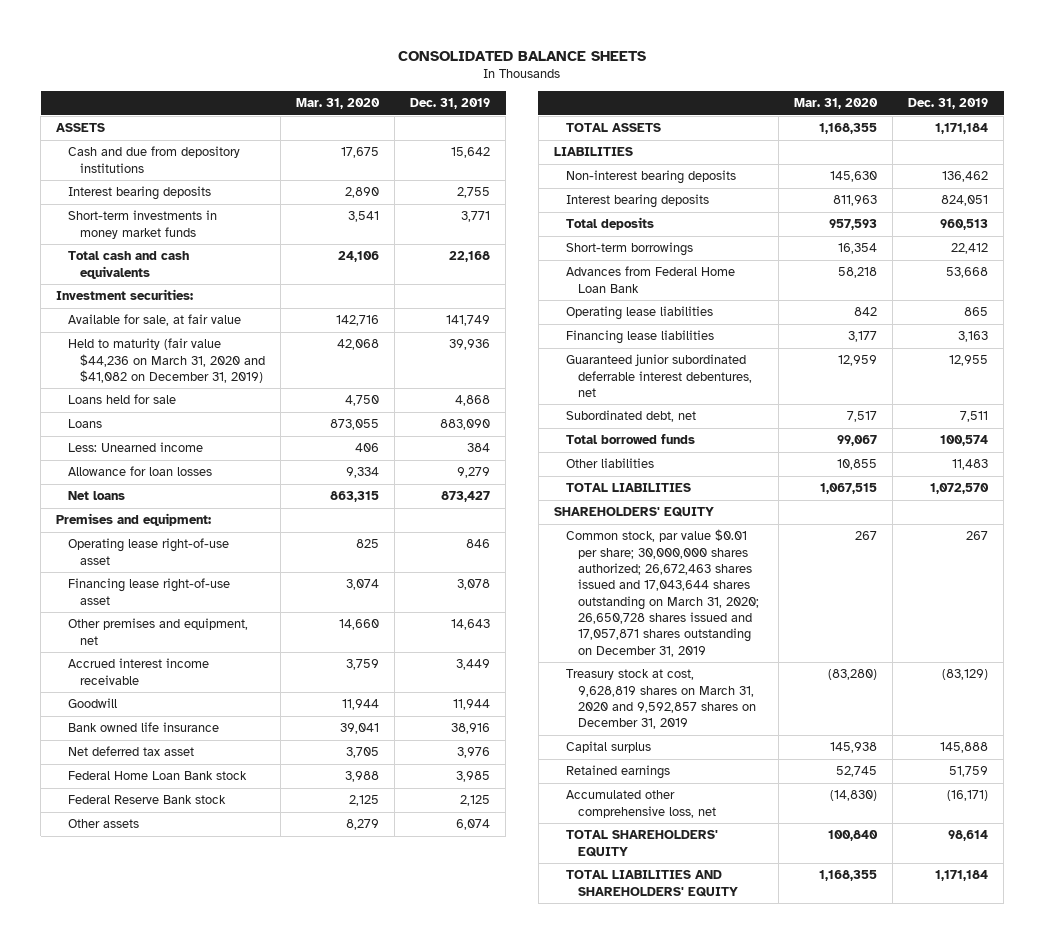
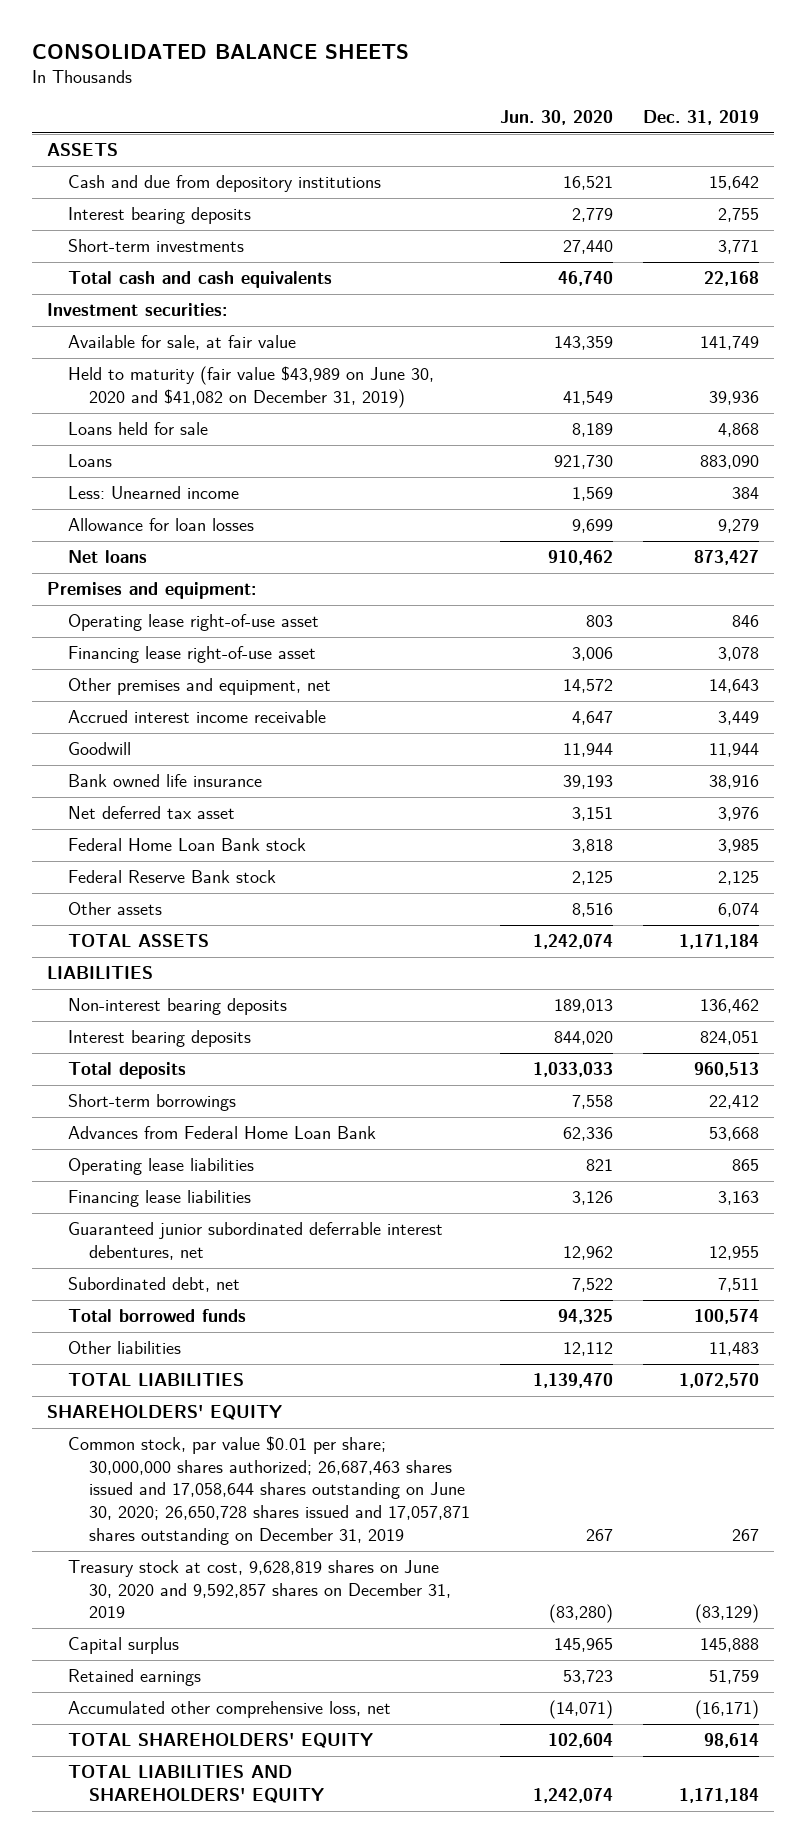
[296,98,381,110] Mar. 31, 2020 -> none
none -> [500,109,614,125] Jun. 30, 2020
[68,210,218,239] Short-term investments in money market funds -> [67,239,244,253] Short-term investments
[68,338,266,383] Held to maturity (fair value $44,236 on March 31, 2020 and $41,082 on December 31, 2019) -> [67,366,434,408] Held to maturity (fair value $43,989 on June 30, 2020 and $41,082 on December 31, 2019)
[566,529,760,657] Common stock, par value $0.01 per share; 30,000,000 shares authorized; 26,672,463 shares issued and 17,043,644 shares outstanding on March 31, 2020; 26,650,728 shares issued and 17,057,871 shares outstanding on December 31, 2019 -> [67,1436,471,1545] Common stock, par value $0.01 per share; 30,000,000 shares authorized; 26,687,463 shares issued and 17,058,644 shares outstanding on June 30, 2020; 26,650,728 shares issued and 17,057,871 shares outstanding on December 31, 2019
[566,669,757,730] Treasury stock at cost, 9,628,819 shares on March 31, 2020 and 9,592,857 shares on December 31, 2019 -> [67,1560,452,1619] Treasury stock at cost, 9,628,819 shares on June 30, 2020 and 9,592,857 shares on December 31, 2019

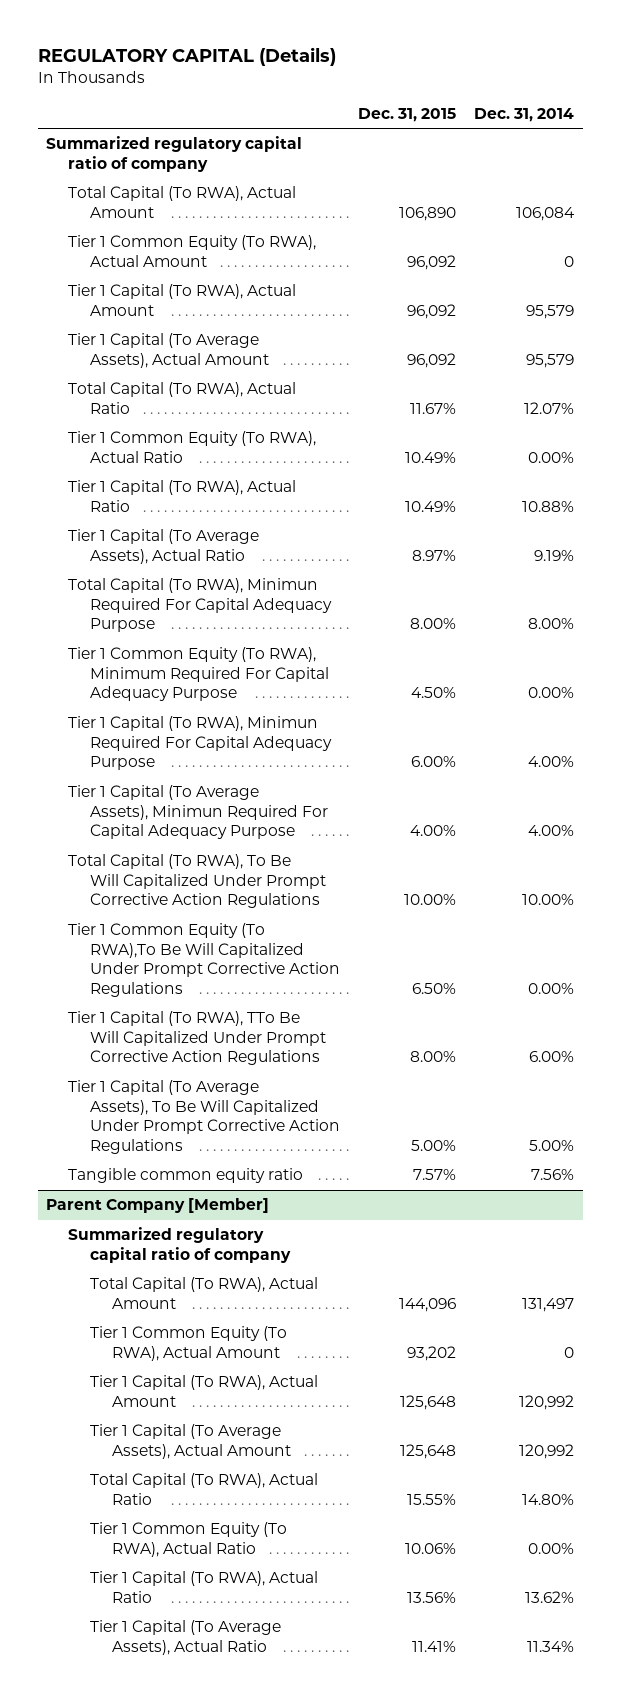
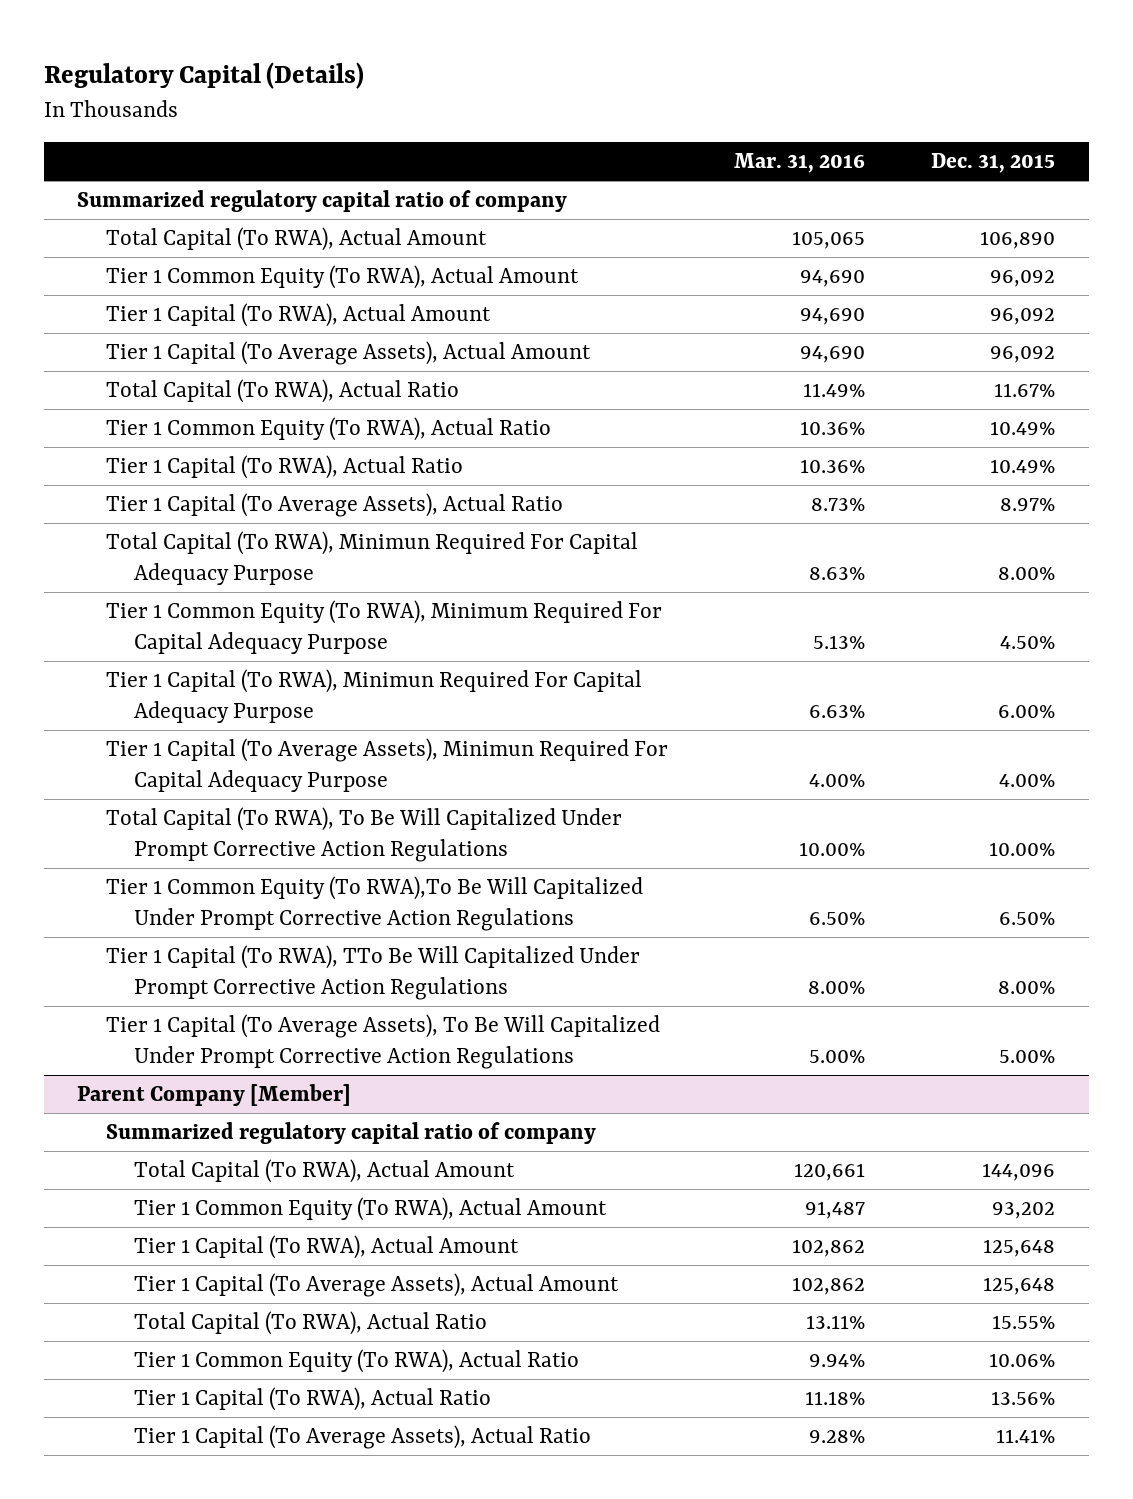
[37,46,336,66] REGULATORY CAPITAL (Details) -> [44,62,365,90] Regulatory Capital (Details)
[473,108,574,123] Dec. 31, 2014 -> none
none -> [734,153,866,174] Mar. 31, 2016
[68,1168,304,1184] Tangible common equity ratio -> none

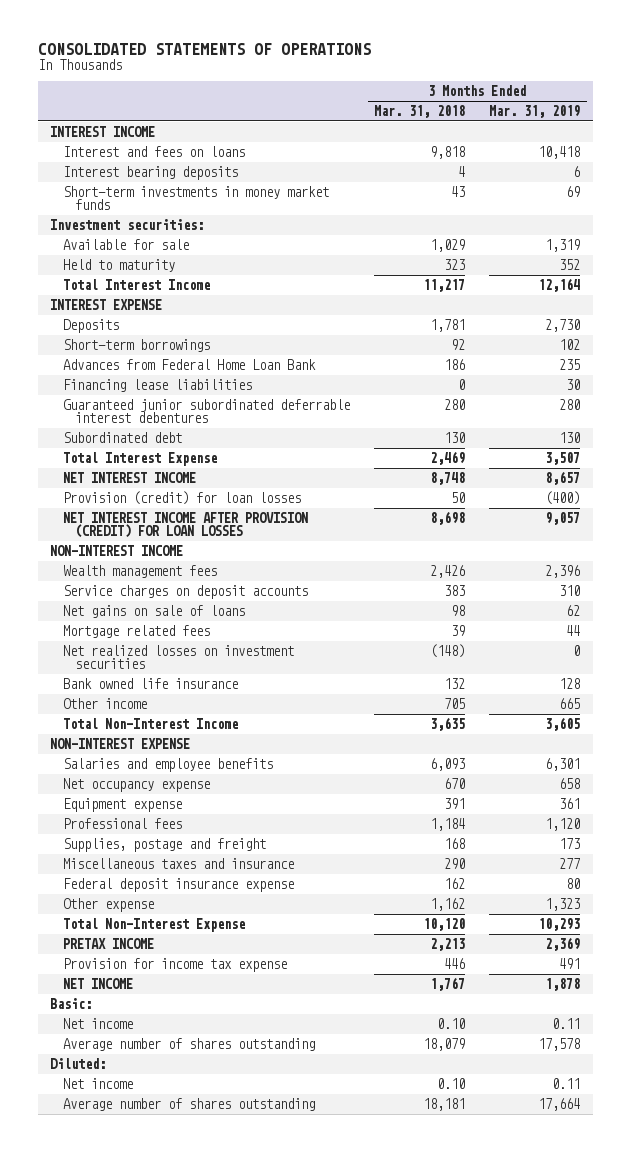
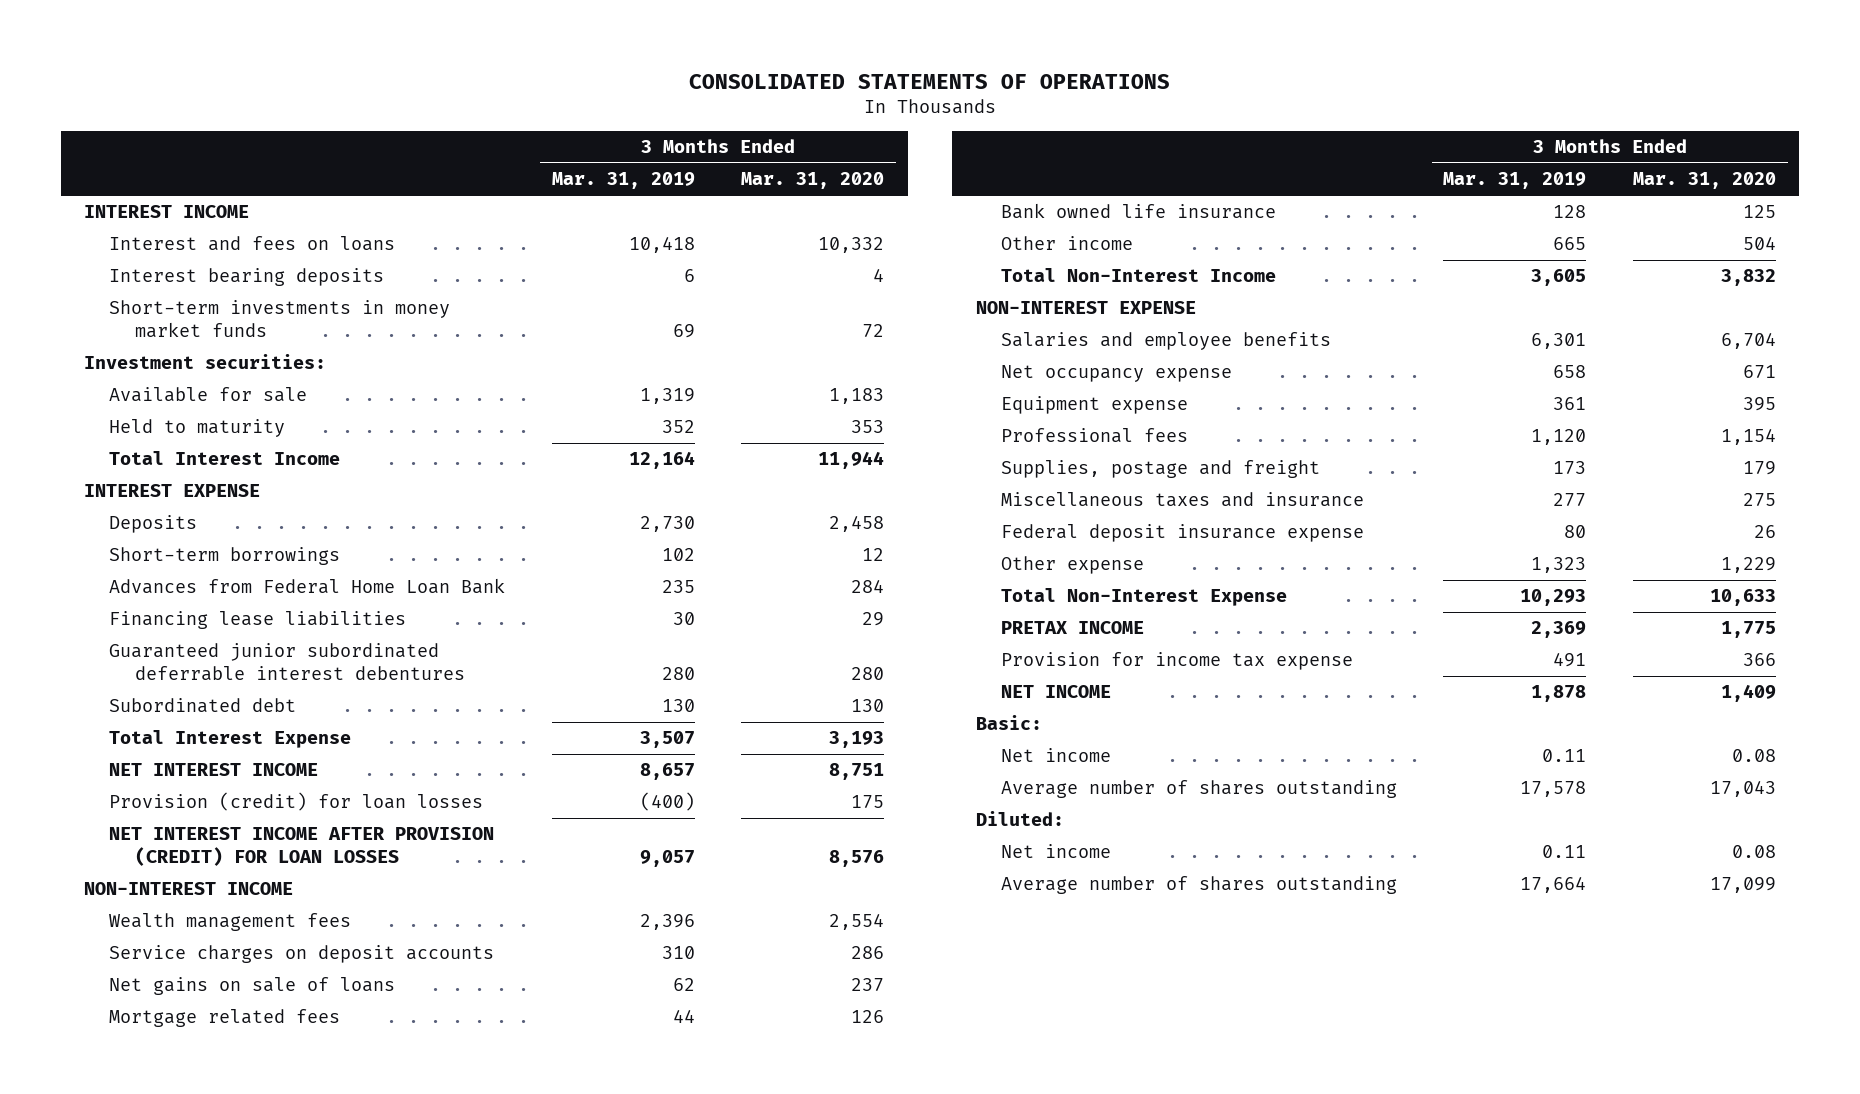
[374,104,466,118] Mar. 31, 2018 -> none
none -> [741,172,885,190] Mar. 31, 2020
[62,644,294,670] Net realized losses on investment securities -> none

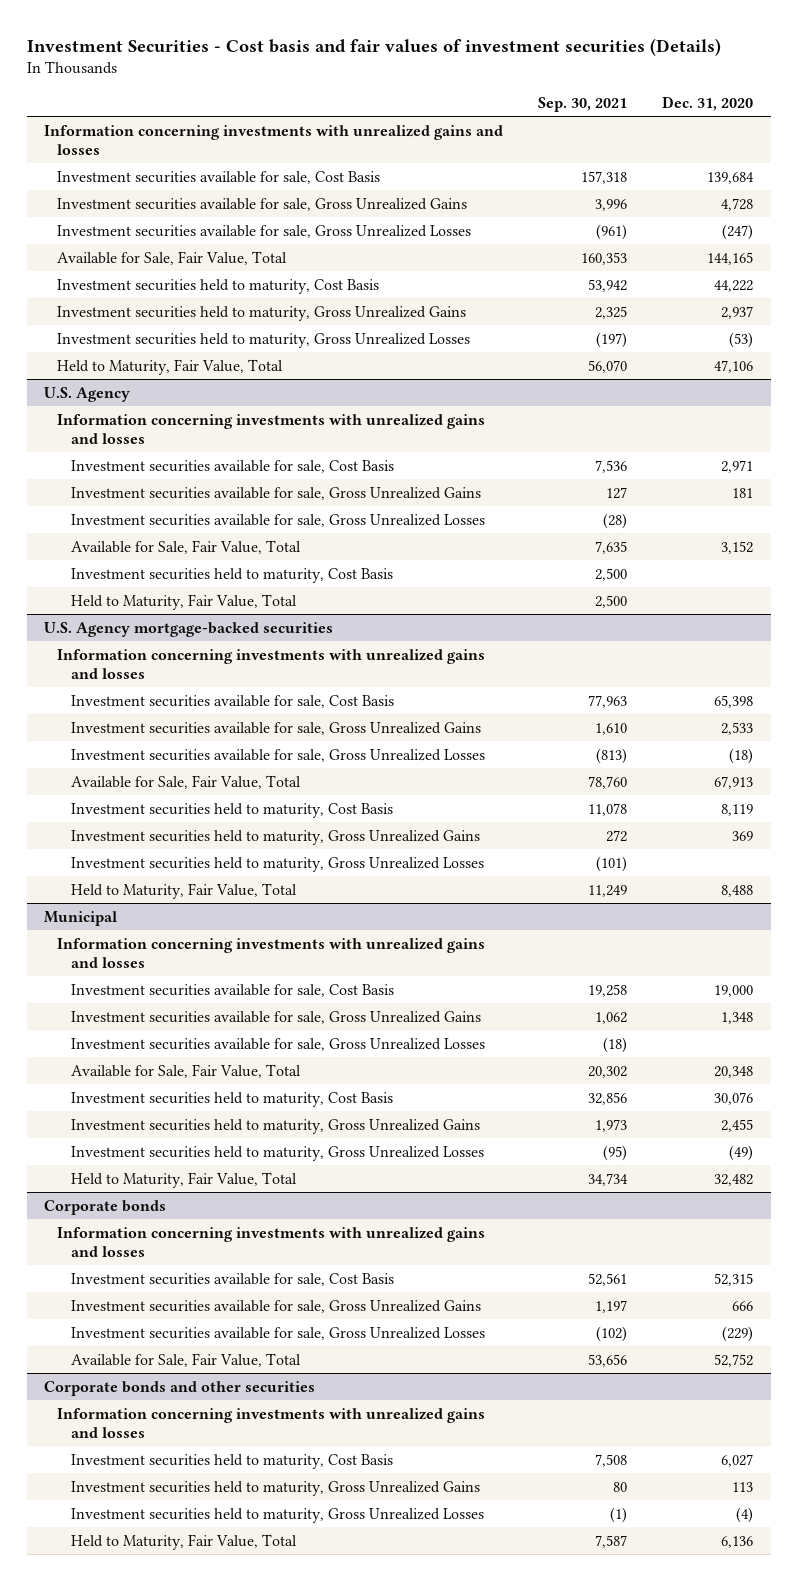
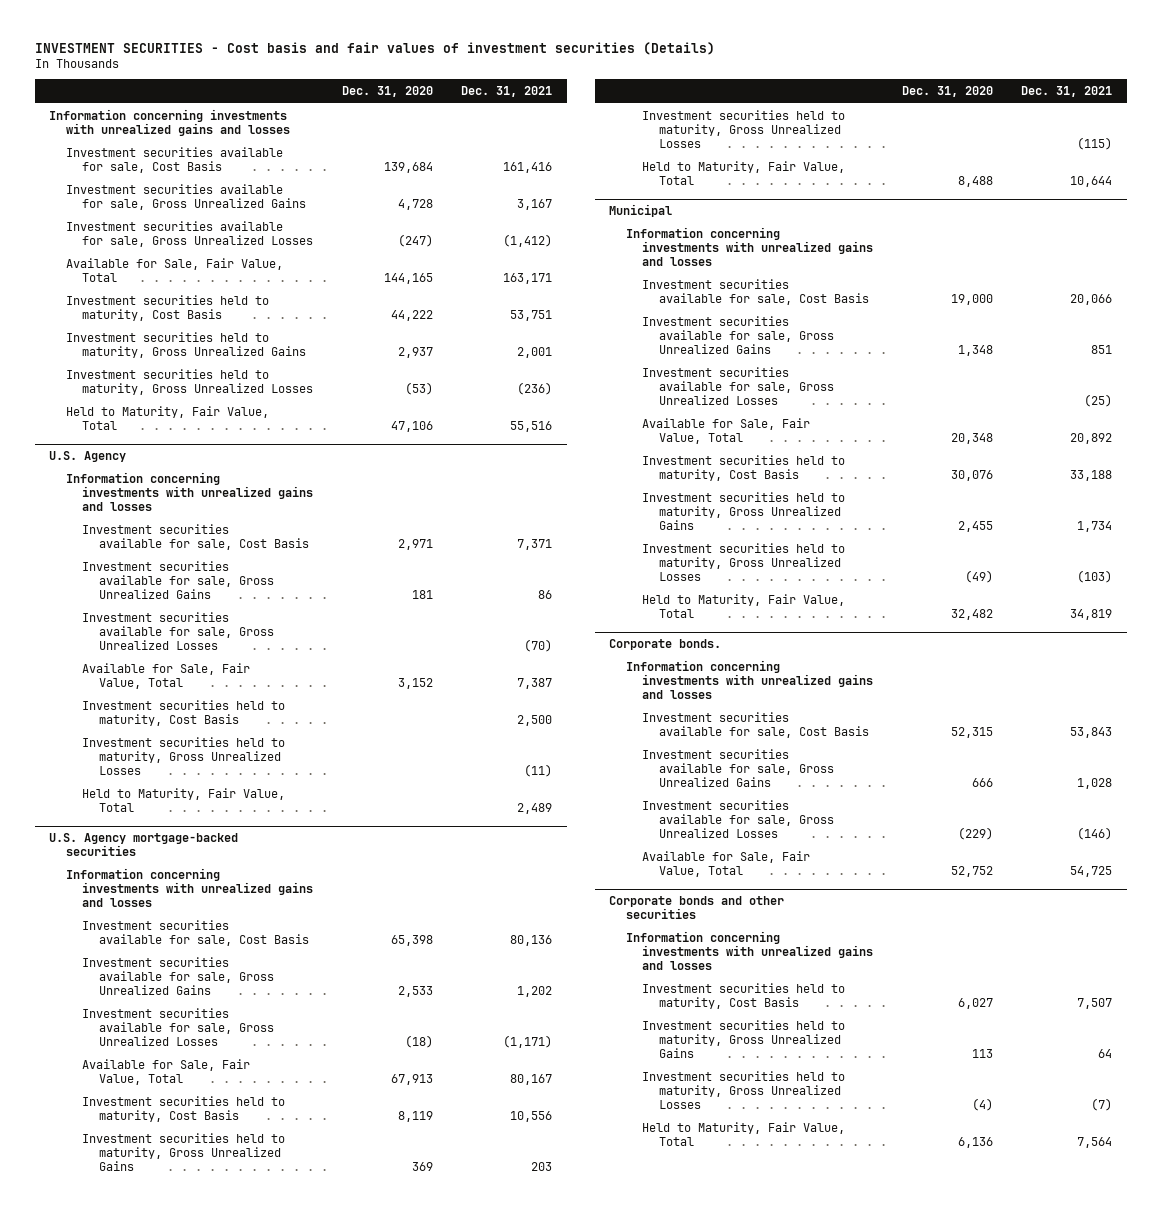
[26,37,721,56] Investment Securities - Cost basis and fair values of investment securities (Details) -> [35,41,716,55] INVESTMENT SECURITIES - Cost basis and fair values of investment securities (Details)
[538,97,628,113] Sep. 30, 2021 -> none
none -> [461,86,553,98] Dec. 31, 2021
none -> [82,736,286,775] Investment securities held to maturity, Gross Unrealized Losses
[44,1199,167,1215] Corporate bonds -> [609,638,722,650] Corporate bonds.

